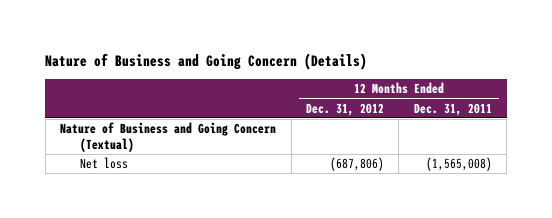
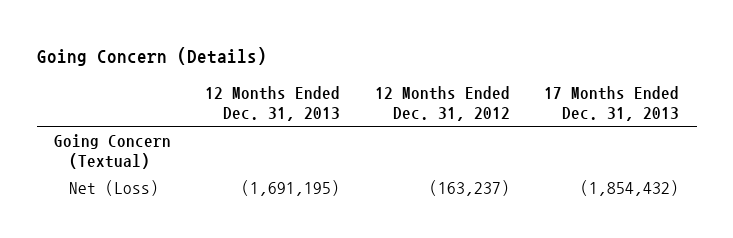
[45,52,368,70] Nature of Business and Going Concern (Details) -> [36,47,267,67] Going Concern (Details)
[413,102,492,116] Dec. 31, 2011 -> none
none -> [205,85,341,121] 12 Months Ended Dec. 31, 2013
none -> [544,85,680,121] 17 Months Ended Dec. 31, 2013
[60,122,277,152] Nature of Business and Going Concern (Textual) -> none
none -> [53,134,171,169] Going Concern (Textual)
[80,157,129,170] Net loss -> [68,180,159,197] Net (Loss)
[330,157,385,172] (687,806) -> [428,180,510,197] (163,237)

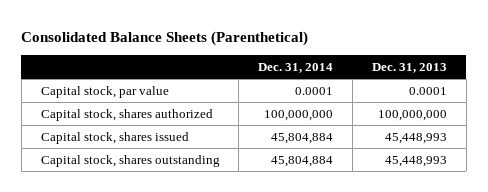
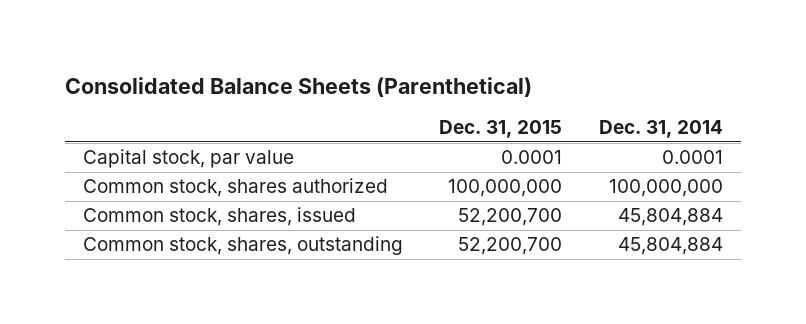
[372,62,448,73] Dec. 31, 2013 -> none
none -> [439,119,563,138] Dec. 31, 2015
[40,108,213,121] Capital stock, shares authorized -> [82,178,388,198] Common stock, shares authorized
[40,131,189,144] Capital stock, shares issued -> [82,207,356,227] Common stock, shares, issued
[40,154,220,167] Capital stock, shares outstanding -> [82,236,403,256] Common stock, shares, outstanding

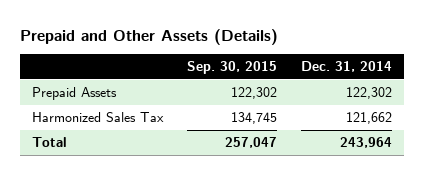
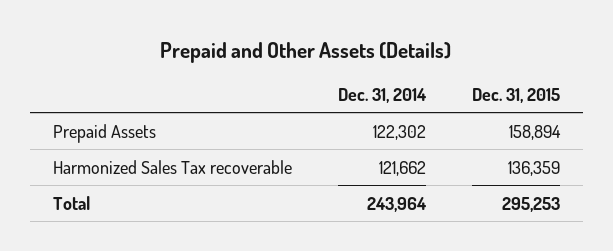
[187,61,278,75] Sep. 30, 2015 -> none
none -> [471,87,560,103] Dec. 31, 2015
[32,111,165,122] Harmonized Sales Tax -> [52,159,292,174] Harmonized Sales Tax recoverable

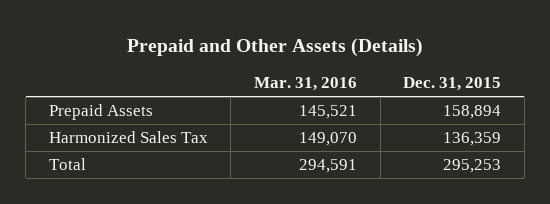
[337,87,427,103] Dec. 31, 2014 -> none
none -> [254,77,358,92] Mar. 31, 2016
[52,159,292,174] Harmonized Sales Tax recoverable -> [48,130,208,143] Harmonized Sales Tax

